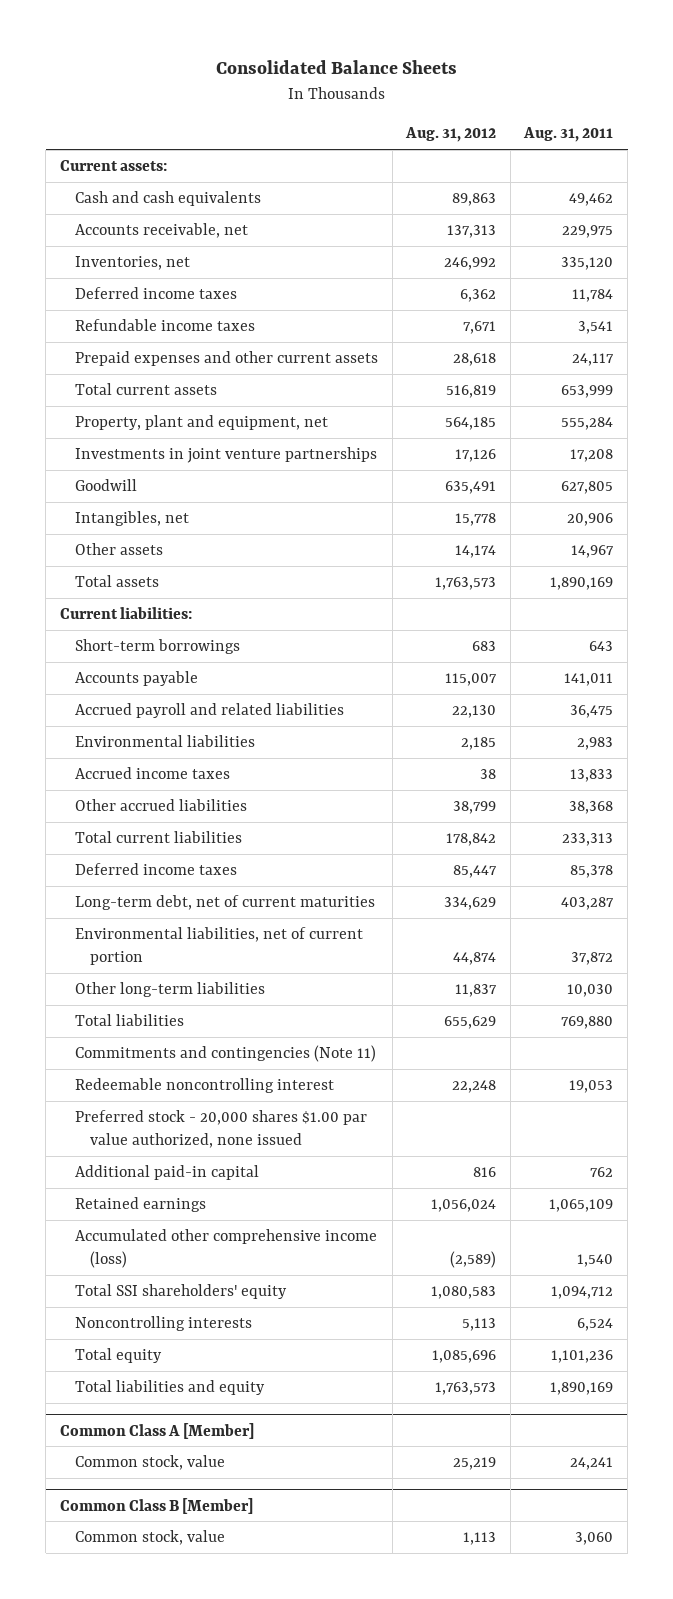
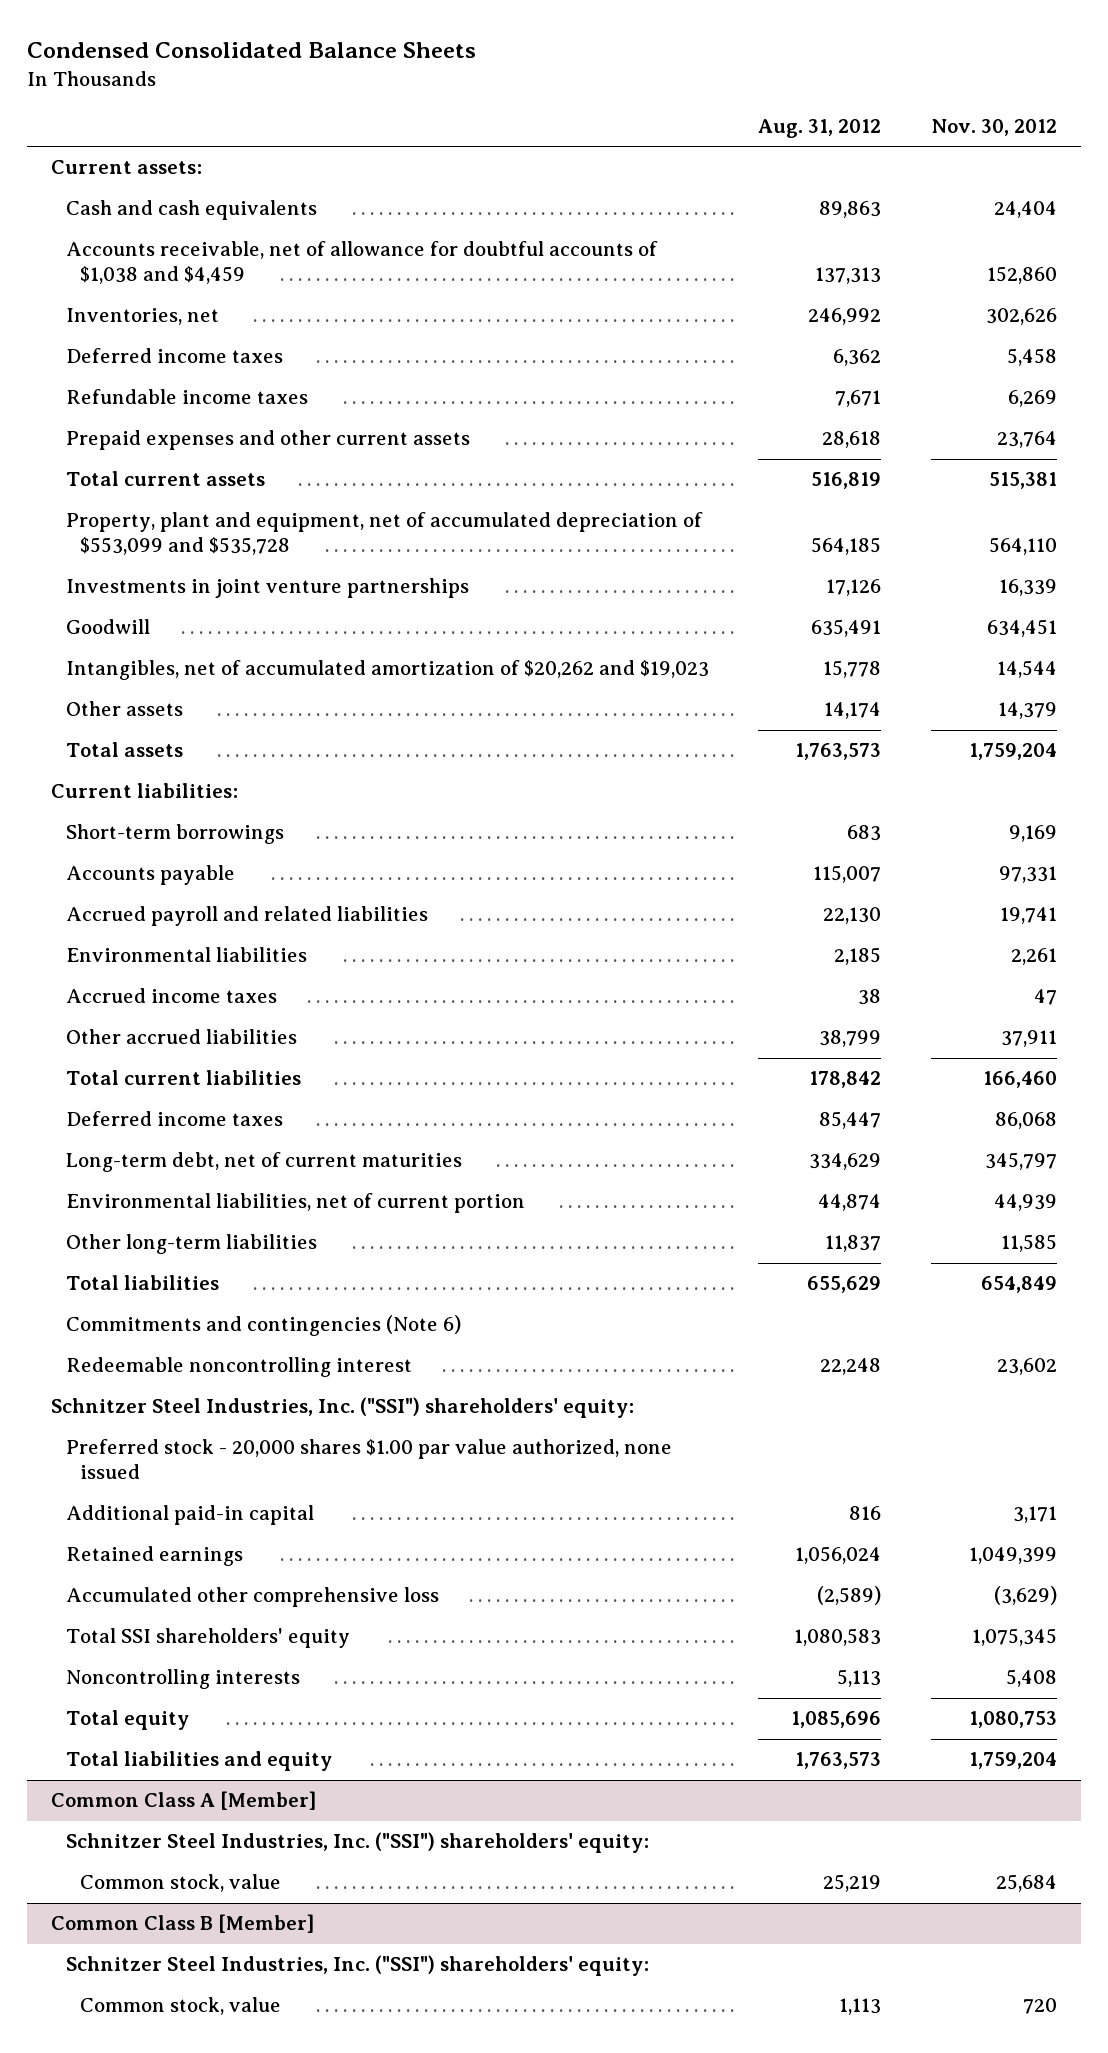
[215,60,457,75] Consolidated Balance Sheets -> [26,42,476,59] Condensed Consolidated Balance Sheets
[523,127,614,143] Aug. 31, 2011 -> none
none -> [930,119,1057,137] Nov. 30, 2012
[75,223,249,239] Accounts receivable, net -> [65,241,658,285] Accounts receivable, net of allowance for doubtful accounts of $1,038 and $4,459
[75,415,329,431] Property, plant and equipment, net -> [65,512,703,556] Property, plant and equipment, net of accumulated depreciation of $553,099 and $535,728
[75,511,190,527] Intangibles, net -> [65,660,709,681] Intangibles, net of accumulated amortization of $20,262 and $19,023
[75,1045,377,1063] Commitments and contingencies (Note 11) -> [65,1315,461,1337] Commitments and contingencies (Note 6)
none -> [51,1397,635,1419] Schnitzer Steel Industries, Inc. ("SSI") shareholders' equity:
[75,1229,378,1268] Accumulated other comprehensive income (loss) -> [65,1587,439,1608] Accumulated other comprehensive loss
none -> [65,1832,649,1854] Schnitzer Steel Industries, Inc. ("SSI") shareholders' equity:
none -> [65,1955,649,1977] Schnitzer Steel Industries, Inc. ("SSI") shareholders' equity:

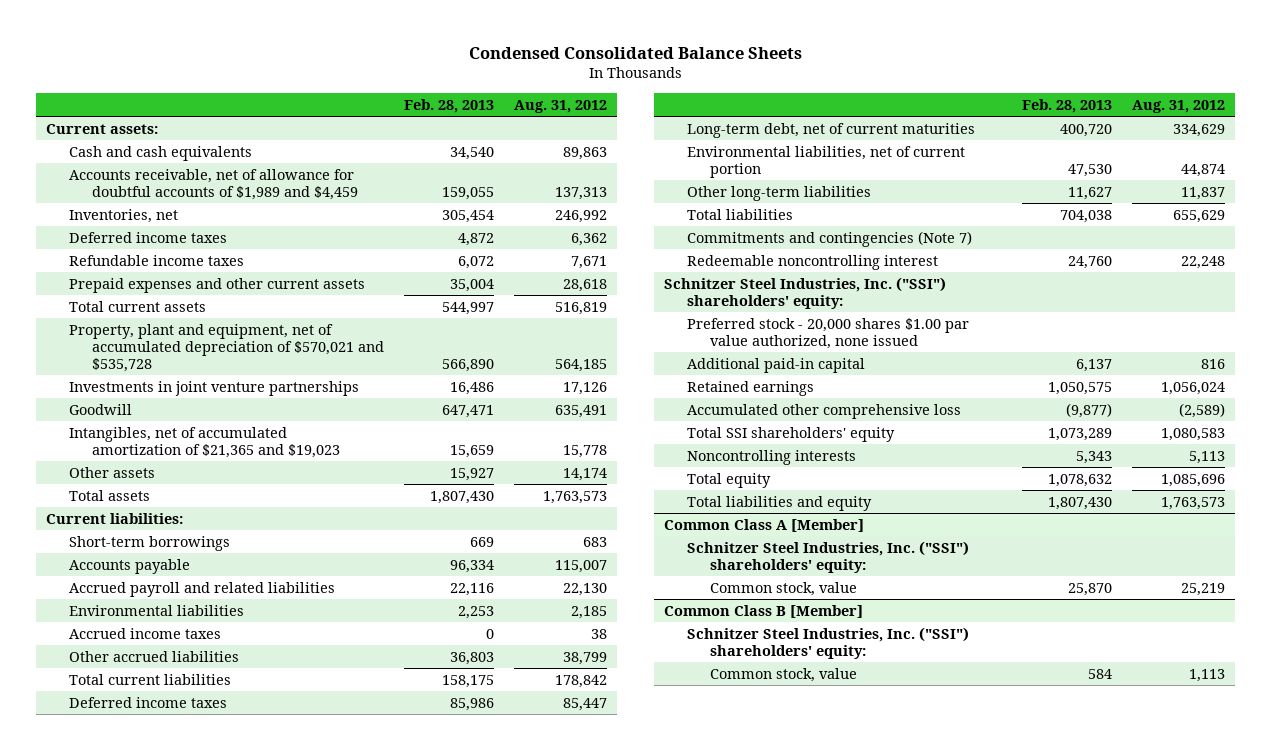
[930,119,1057,137] Nov. 30, 2012 -> none
none -> [404,98,495,113] Feb. 28, 2013
[65,241,658,285] Accounts receivable, net of allowance for doubtful accounts of $1,038 and $4,459 -> [69,168,359,200] Accounts receivable, net of allowance for doubtful accounts of $1,989 and $4,459
[65,512,703,556] Property, plant and equipment, net of accumulated depreciation of $553,099 and $535,728 -> [69,323,385,372] Property, plant and equipment, net of accumulated depreciation of $570,021 and $535,728
[65,660,709,681] Intangibles, net of accumulated amortization of $20,262 and $19,023 -> [69,426,341,458] Intangibles, net of accumulated amortization of $21,365 and $19,023
[65,1315,461,1337] Commitments and contingencies (Note 6) -> [686,230,972,247] Commitments and contingencies (Note 7)

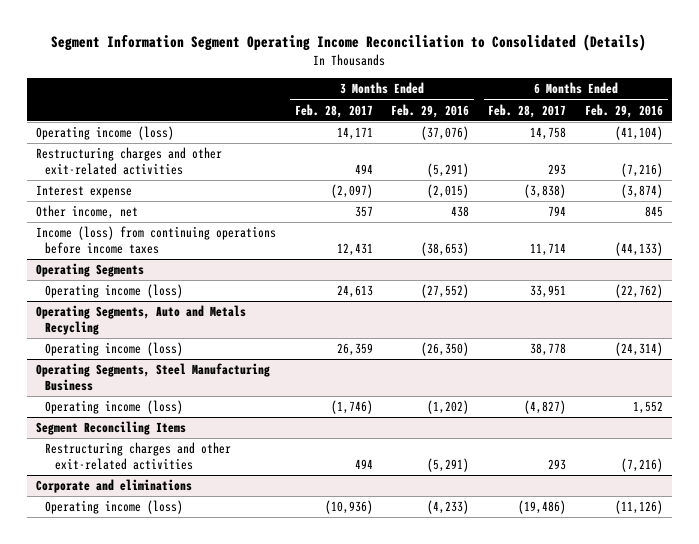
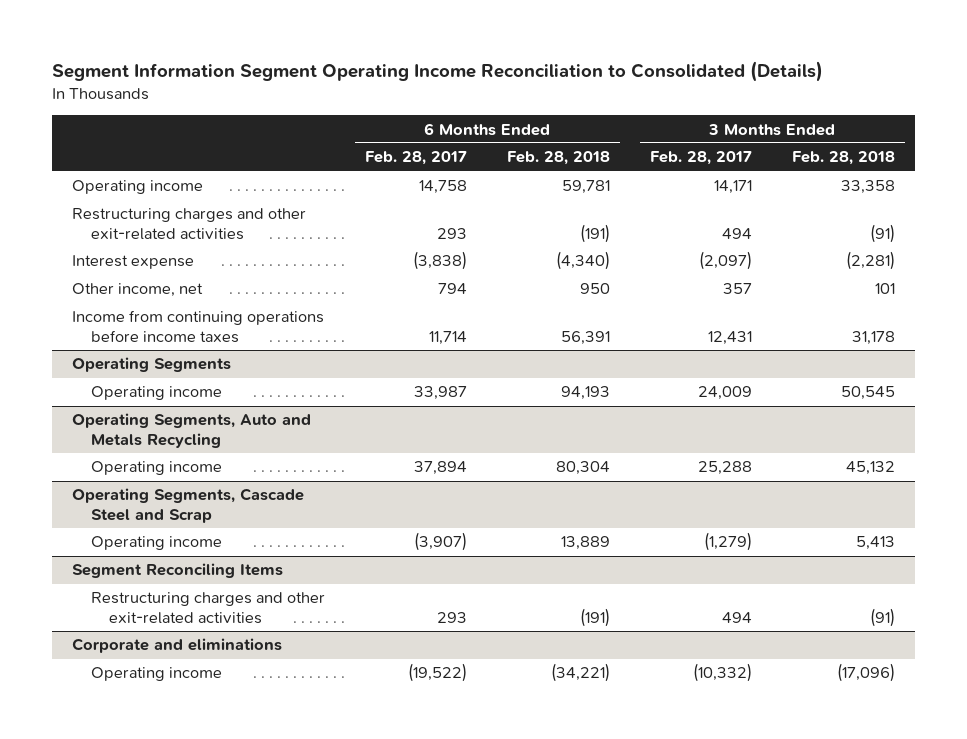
[391,103,470,118] Feb. 29, 2016 -> none
[584,103,663,118] Feb. 29, 2016 -> none
none -> [506,151,610,166] Feb. 28, 2018
none -> [792,151,896,166] Feb. 28, 2018
[35,126,174,141] Operating income (loss) -> [71,180,203,195] Operating income
[35,226,276,255] Income (loss) from continuing operations before income taxes -> [71,310,324,343] Income from continuing operations before income taxes
[45,284,184,299] Operating income (loss) -> [90,386,222,401] Operating income
[336,285,373,299] 24,613 -> [697,386,752,401] 24,009
[530,285,567,299] 33,951 -> [413,386,467,401] 33,987
[35,363,270,392] Operating Segments, Steel Manufacturing Business -> none
[45,342,184,357] Operating income (loss) -> [90,461,222,476] Operating income
[336,343,373,357] 26,359 -> [697,461,752,476] 25,288
[530,343,567,357] 38,778 -> [413,461,467,476] 37,894
none -> [71,488,304,523] Operating Segments, Cascade Steel and Scrap
[45,400,184,415] Operating income (loss) -> [90,536,222,551] Operating income
[330,400,373,415] (1,746) -> [703,532,752,552] (1,279)
[524,400,567,415] (4,827) -> [413,532,467,552] (3,907)
[45,500,184,515] Operating income (loss) -> [90,667,222,682] Operating income
[324,500,373,515] (10,936) -> [692,663,752,683] (10,332)
[518,500,567,515] (19,486) -> [407,663,467,683] (19,522)

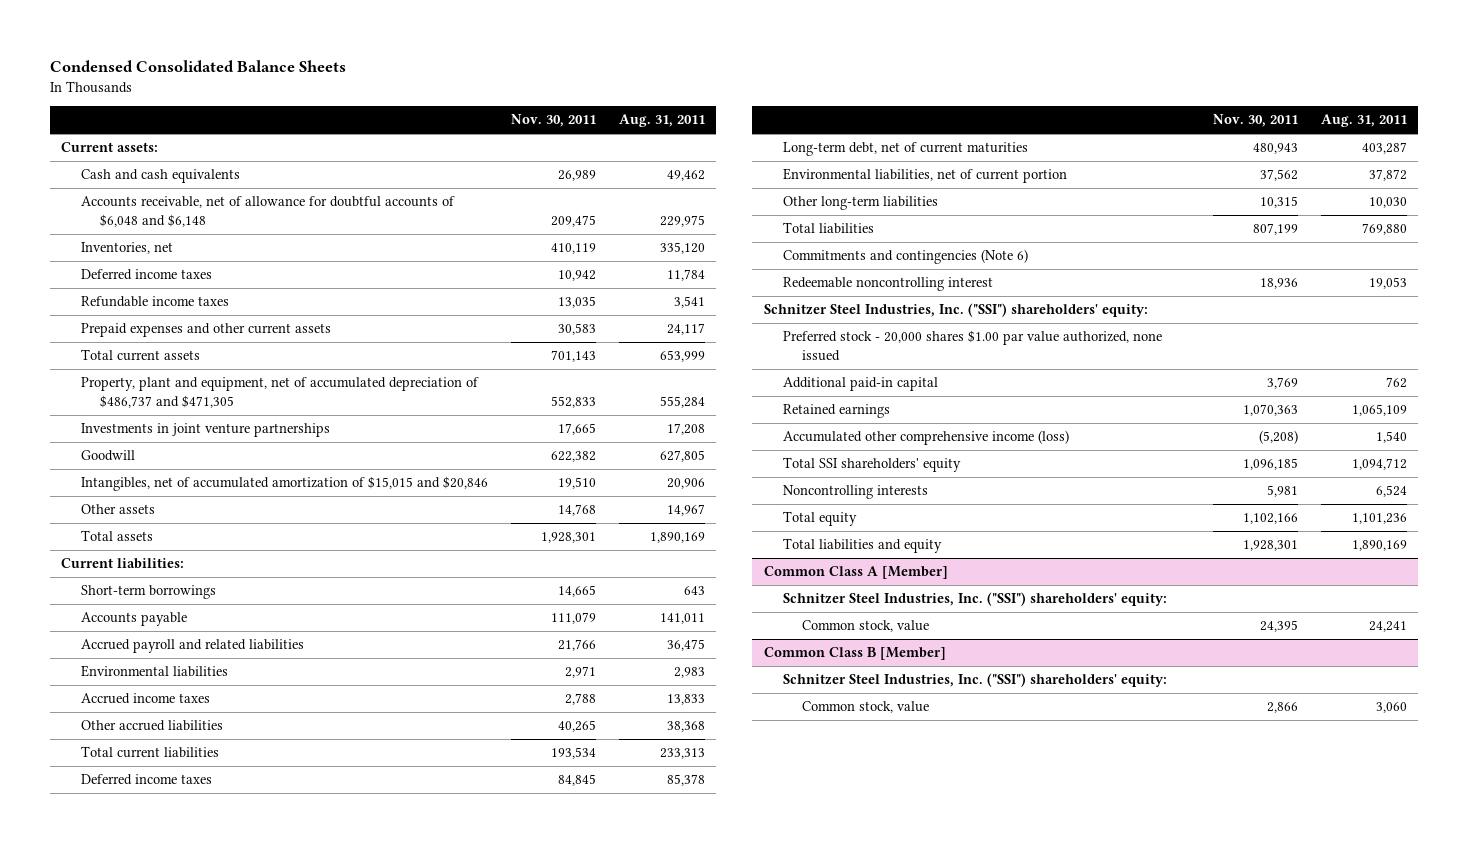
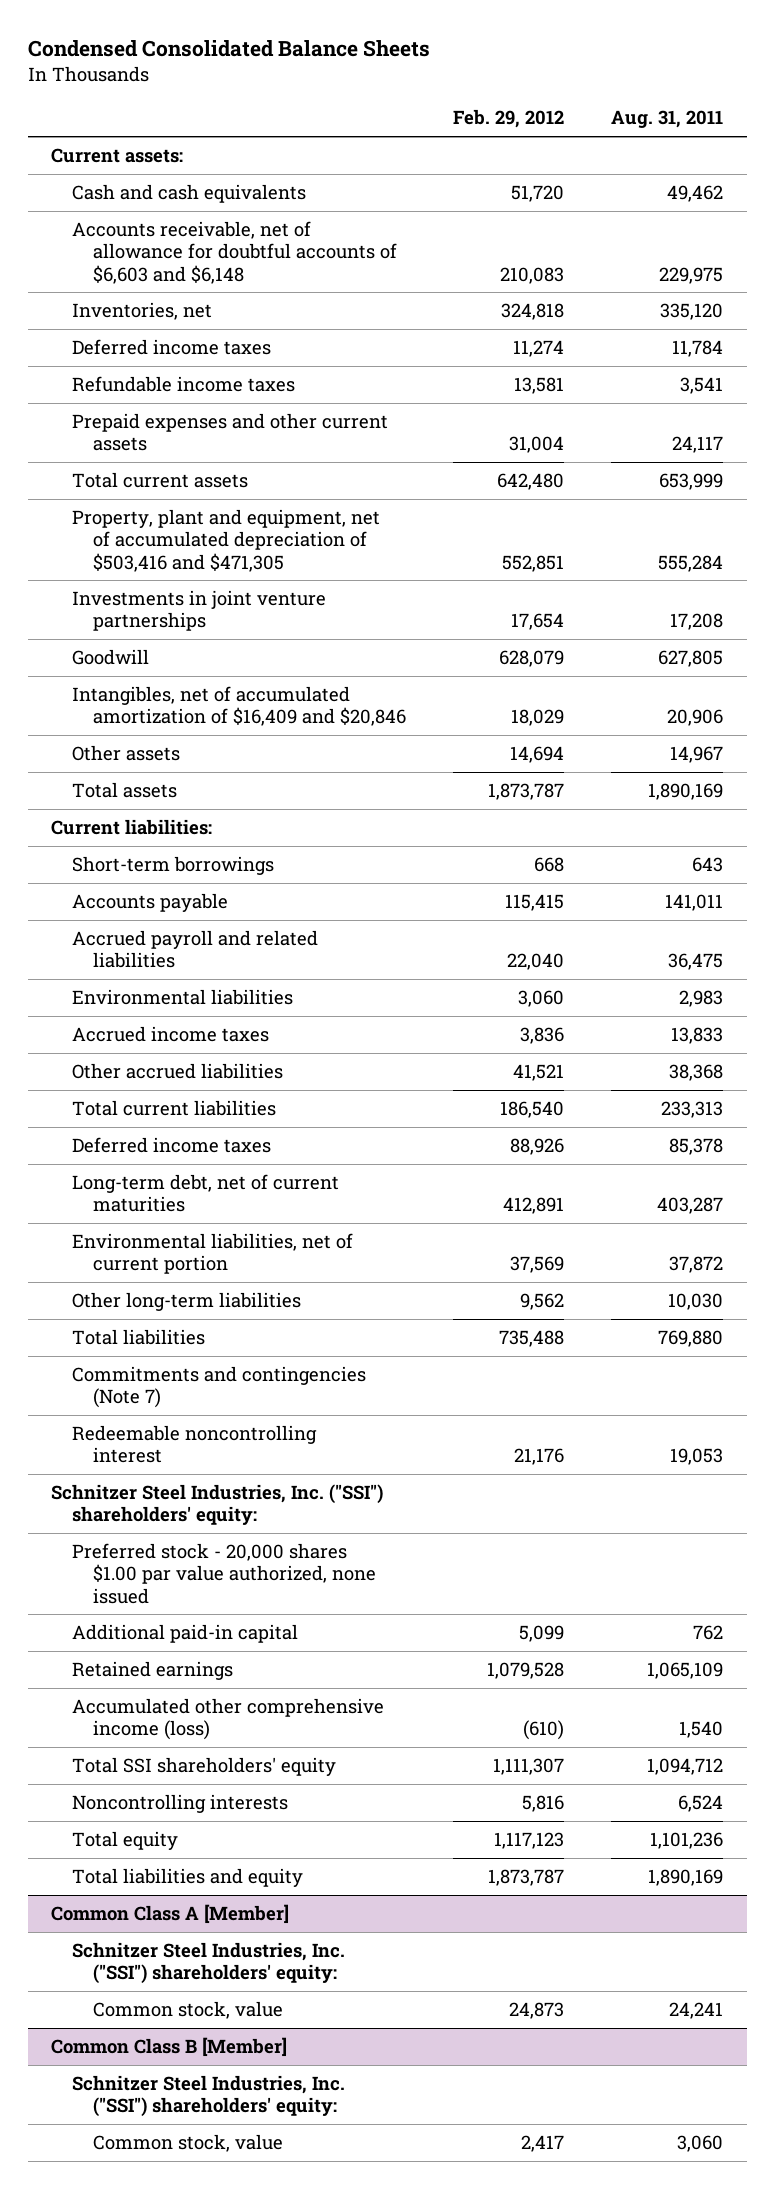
[510,114,596,128] Nov. 30, 2011 -> none
none -> [453,109,565,129] Feb. 29, 2012
[80,196,455,227] Accounts receivable, net of allowance for doubtful accounts of $6,048 and $6,148 -> [72,221,398,284] Accounts receivable, net of allowance for doubtful accounts of $6,603 and $6,148
[80,377,479,408] Property, plant and equipment, net of accumulated depreciation of $486,737 and $471,305 -> [72,509,381,572] Property, plant and equipment, net of accumulated depreciation of $503,416 and $471,305
[80,476,488,492] Intangibles, net of accumulated amortization of $15,015 and $20,846 -> [72,686,407,727] Intangibles, net of accumulated amortization of $16,409 and $20,846
[782,249,1028,265] Commitments and contingencies (Note 6) -> [72,1366,367,1409] Commitments and contingencies (Note 7)

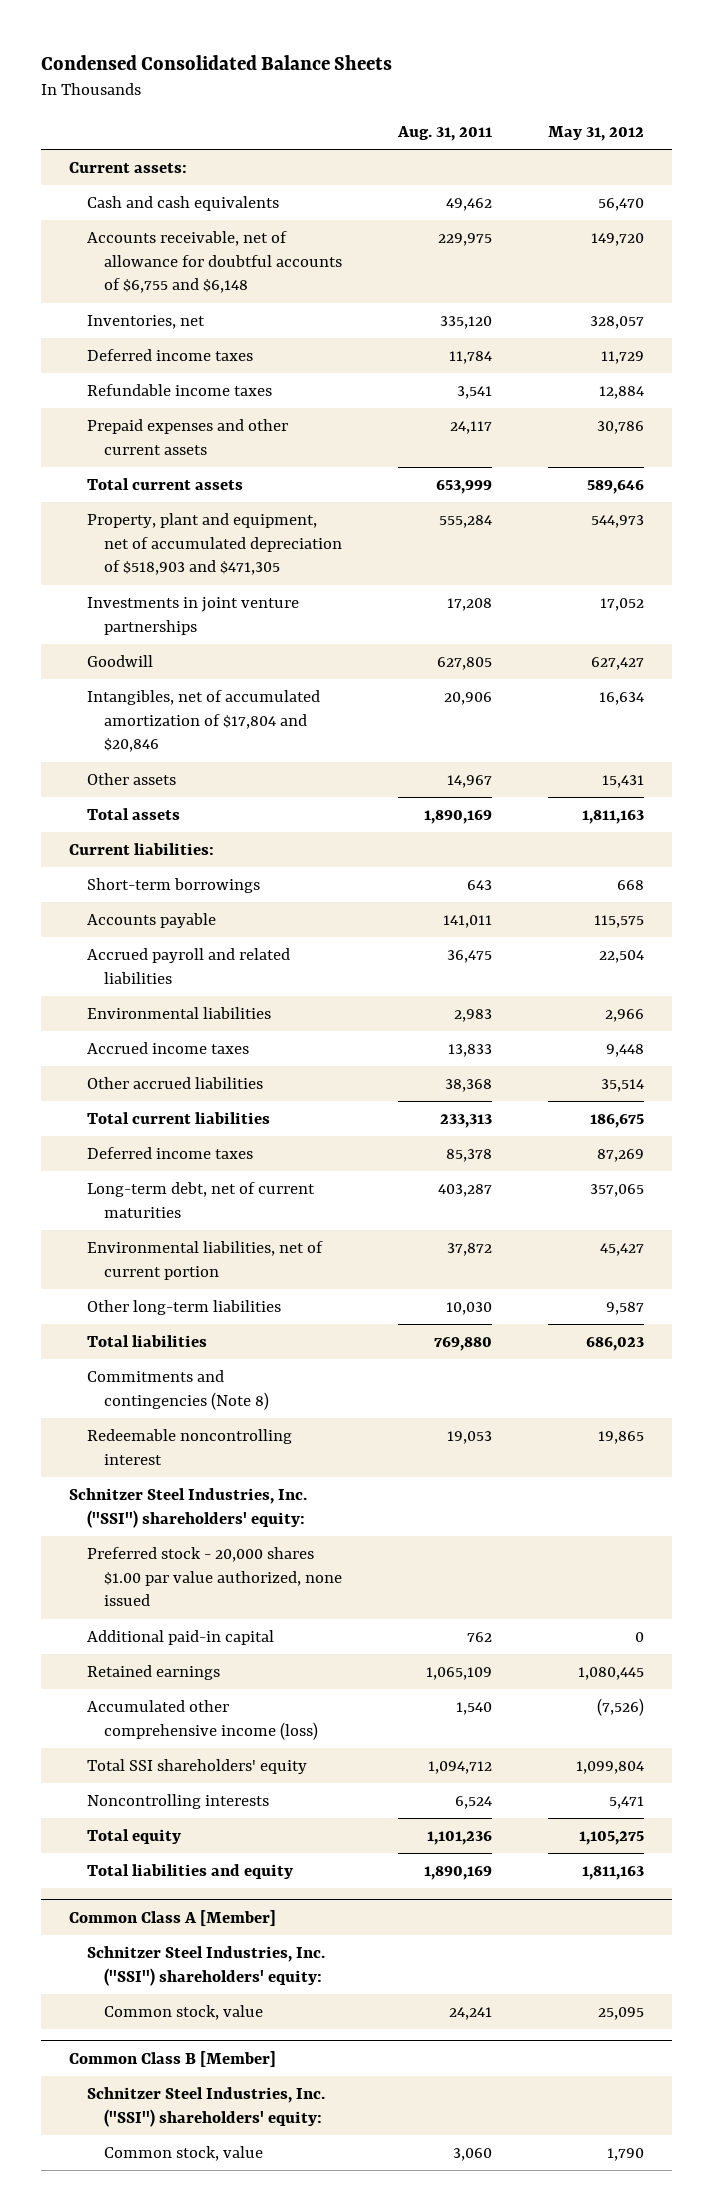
[453,109,565,129] Feb. 29, 2012 -> none
none -> [548,126,645,142] May 31, 2012
[72,221,398,284] Accounts receivable, net of allowance for doubtful accounts of $6,603 and $6,148 -> [86,230,343,294] Accounts receivable, net of allowance for doubtful accounts of $6,755 and $6,148
[72,509,381,572] Property, plant and equipment, net of accumulated depreciation of $503,416 and $471,305 -> [86,512,343,576] Property, plant and equipment, net of accumulated depreciation of $518,903 and $471,305
[72,686,407,727] Intangibles, net of accumulated amortization of $16,409 and $20,846 -> [86,689,320,753] Intangibles, net of accumulated amortization of $17,804 and $20,846
[72,1366,367,1409] Commitments and contingencies (Note 7) -> [86,1369,270,1410] Commitments and contingencies (Note 8)

